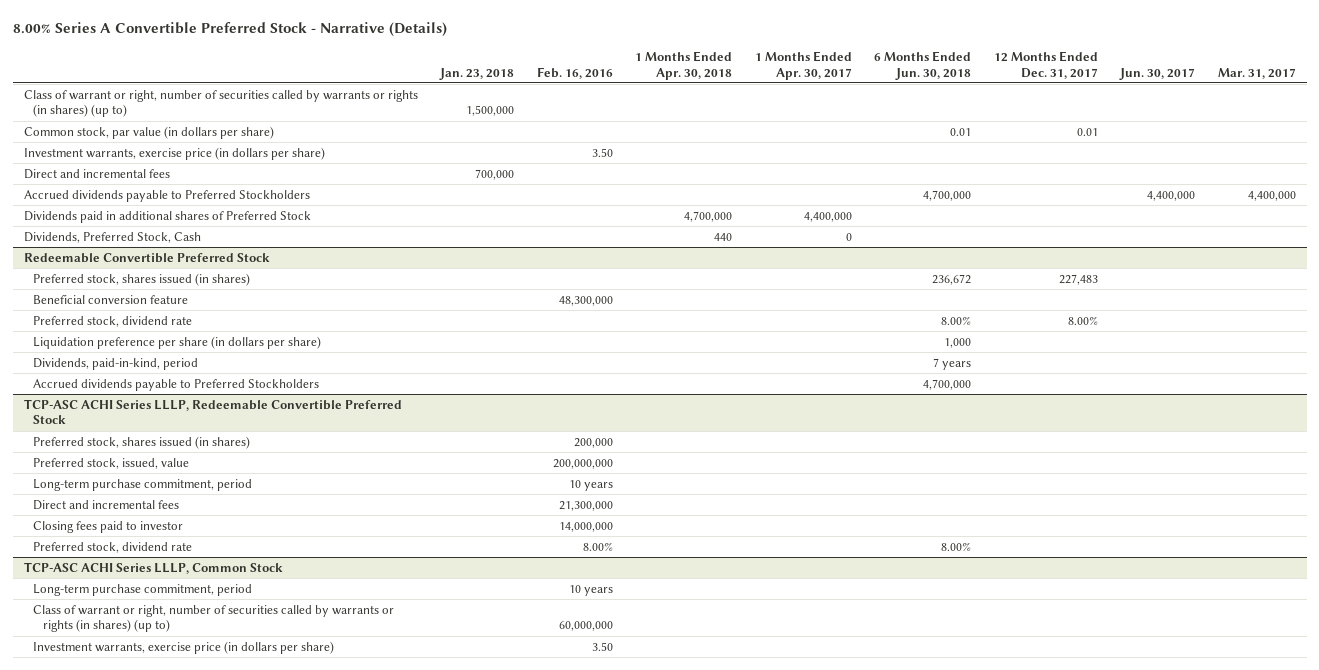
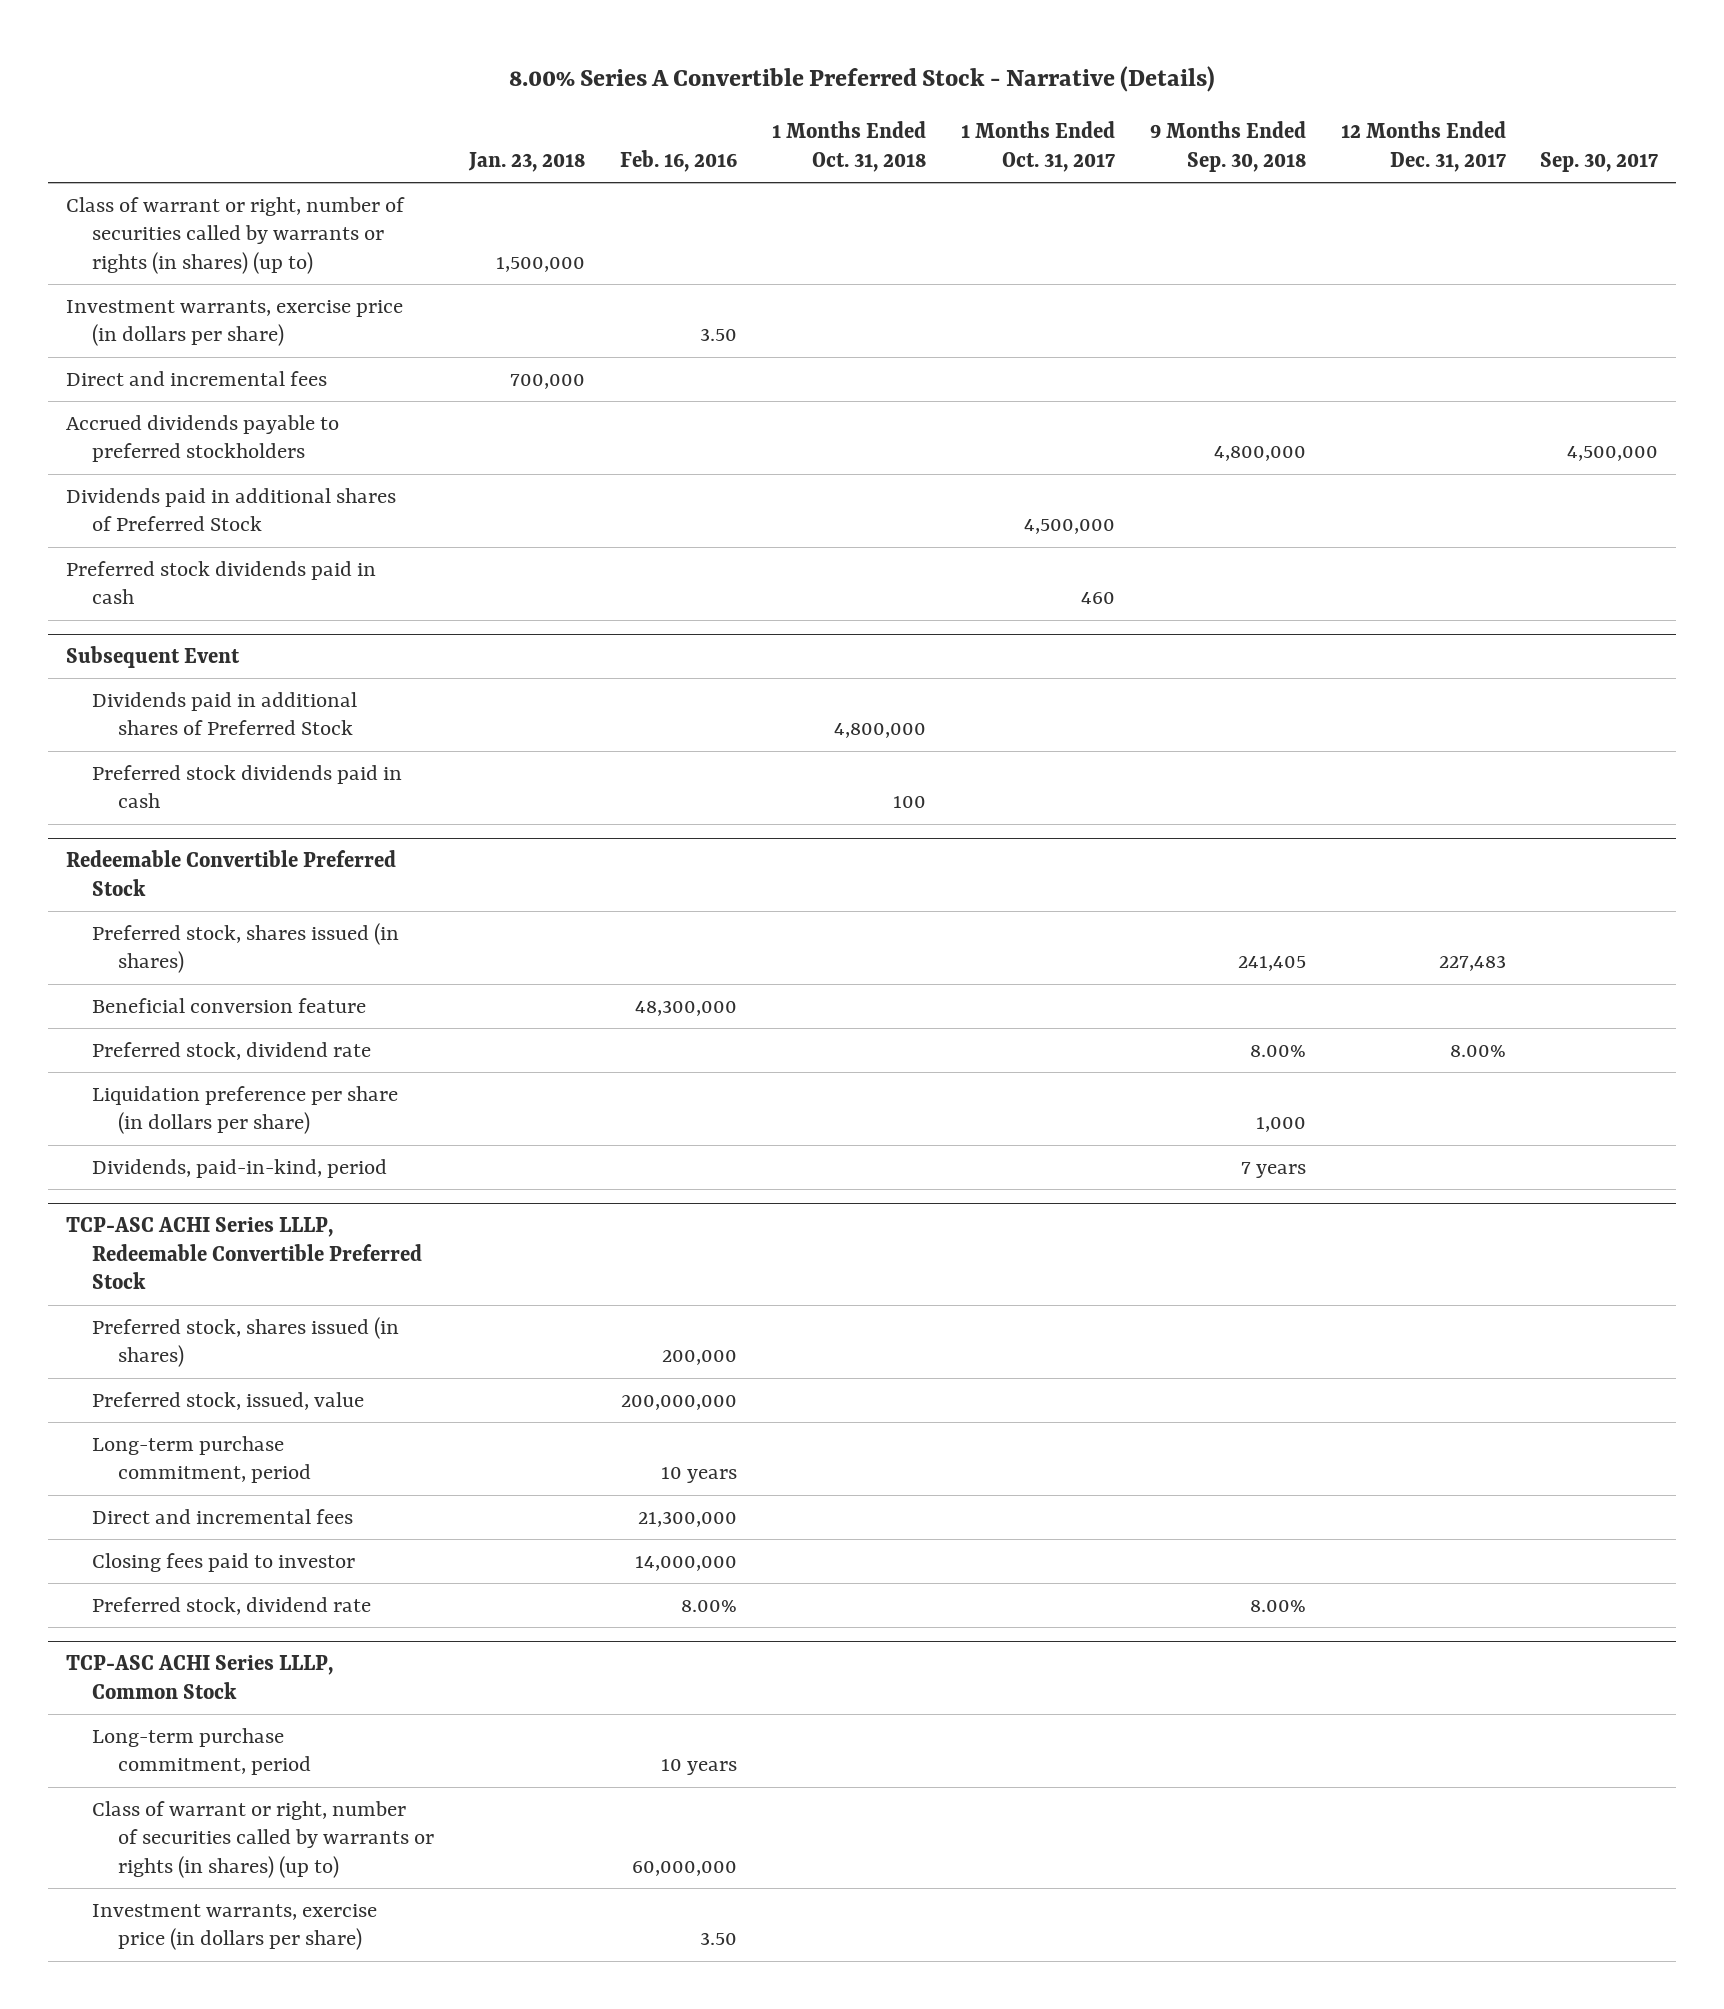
[635,51,733,80] 1 Months Ended Apr. 30, 2018 -> none
[754,51,852,80] 1 Months Ended Apr. 30, 2017 -> none
[874,51,972,80] 6 Months Ended Jun. 30, 2018 -> none
[1119,67,1196,80] Jun. 30, 2017 -> none
[1217,67,1296,79] Mar. 31, 2017 -> none
none -> [771,121,926,173] 1 Months Ended Oct. 31, 2018
none -> [960,121,1115,173] 1 Months Ended Oct. 31, 2017
none -> [1149,121,1306,173] 9 Months Ended Sep. 30, 2018
none -> [1540,152,1659,173] Sep. 30, 2017
[23,125,274,139] Common stock, par value (in dollars per share) -> none
[23,189,310,202] Accrued dividends payable to Preferred Stockholders -> [65,414,339,463] Accrued dividends payable to preferred stockholders
[23,231,201,243] Dividends, Preferred Stock, Cash -> [65,560,376,605] Preferred stock dividends paid in cash
none -> [65,646,240,669] Subsequent Event
none -> [92,691,358,736] Dividends paid in additional shares of Preferred Stock
none -> [92,764,403,809] Preferred stock dividends paid in cash
[33,378,320,391] Accrued dividends payable to Preferred Stockholders -> none

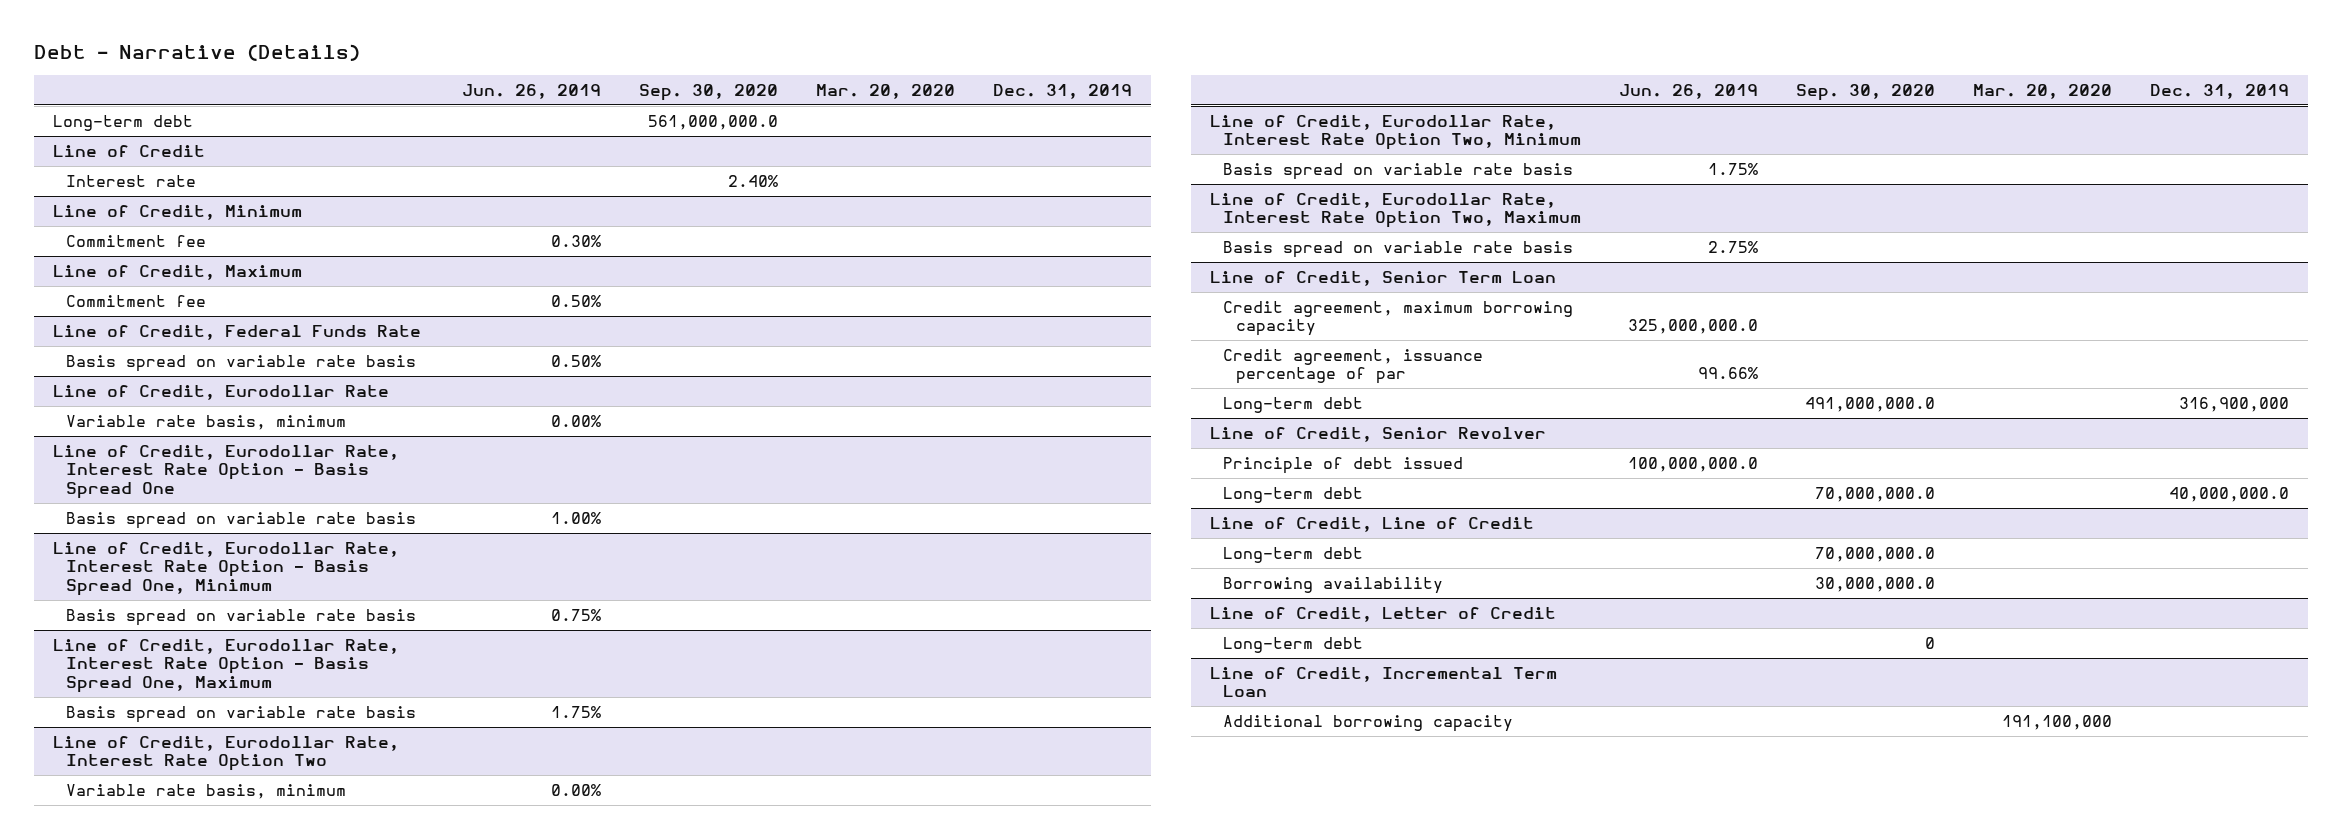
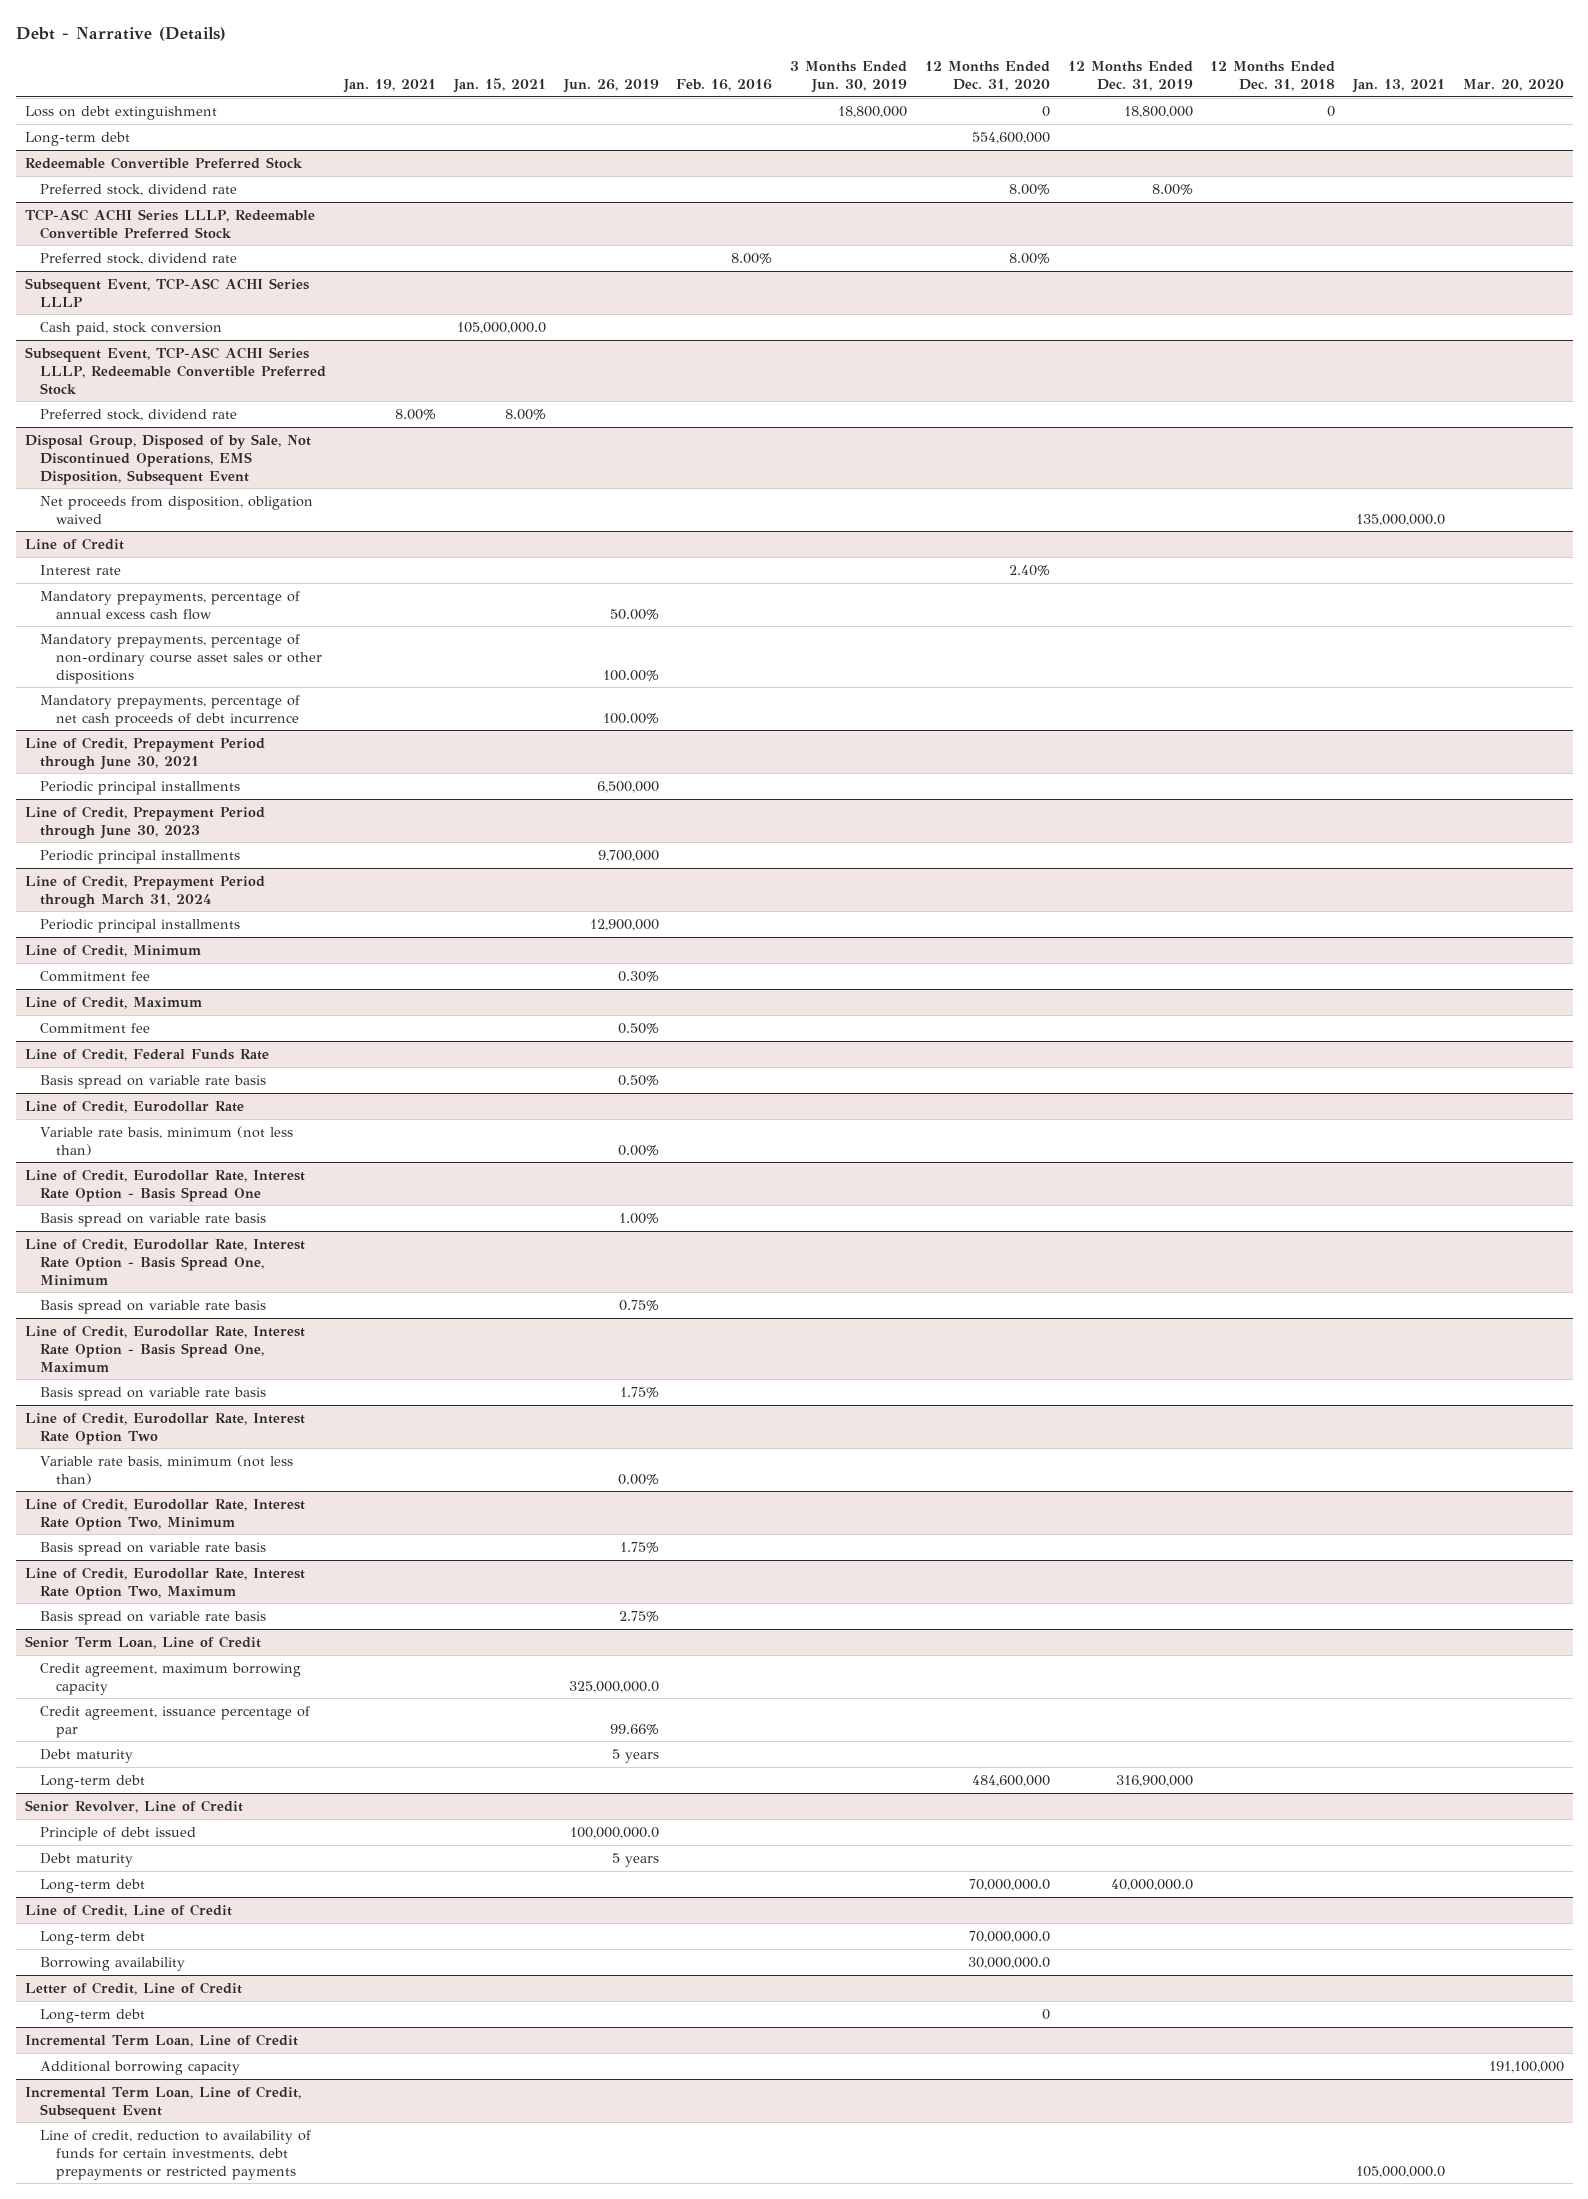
[639,83,779,101] Sep. 30, 2020 -> none
[993,83,1133,99] Dec. 31, 2019 -> none
none -> [343,78,437,93] Jan. 19, 2021
none -> [452,77,546,93] Jan. 15, 2021
none -> [676,78,773,91] Feb. 16, 2016
none -> [790,61,908,93] 3 Months Ended Jun. 30, 2019
none -> [924,61,1050,91] 12 Months Ended Dec. 31, 2020
none -> [1067,61,1193,91] 12 Months Ended Dec. 31, 2019
none -> [1210,61,1336,91] 12 Months Ended Dec. 31, 2018
none -> [1352,78,1446,93] Jan. 13, 2021
none -> [24,105,217,120] Loss on debt extinguishment
none -> [24,156,303,169] Redeemable Convertible Preferred Stock
none -> [40,183,238,196] Preferred stock, dividend rate
none -> [24,208,315,239] TCP-ASC ACHI Series LLLP, Redeemable Convertible Preferred Stock
none -> [40,252,238,265] Preferred stock, dividend rate
none -> [24,277,309,307] Subsequent Event, TCP-ASC ACHI Series LLLP
none -> [40,321,223,336] Cash paid, stock conversion
none -> [24,346,327,395] Subsequent Event, TCP-ASC ACHI Series LLLP, Redeemable Convertible Preferred Stock
none -> [40,408,238,421] Preferred stock, dividend rate
none -> [24,433,311,485] Disposal Group, Disposed of by Sale, Not Discontinued Operations, EMS Disposition, Subsequent Event
none -> [40,495,314,524] Net proceeds from disposition, obligation waived
none -> [40,590,301,620] Mandatory prepayments, percentage of annual excess cash flow
none -> [40,633,322,684] Mandatory prepayments, percentage of non-ordinary course asset sales or other dispositions
none -> [40,694,301,727] Mandatory prepayments, percentage of net cash proceeds of debt incurrence
none -> [24,736,265,770] Line of Credit, Prepayment Period through June 30, 2021
none -> [40,780,241,795] Periodic principal installments
none -> [24,805,265,839] Line of Credit, Prepayment Period through June 30, 2023
none -> [40,849,241,864] Periodic principal installments
none -> [24,874,265,908] Line of Credit, Prepayment Period through March 31, 2024
none -> [40,918,241,933] Periodic principal installments
[66,414,347,430] Variable rate basis, minimum -> [40,1125,294,1156] Variable rate basis, minimum (not less than)
[66,783,347,799] Variable rate basis, minimum -> [40,1454,294,1485] Variable rate basis, minimum (not less than)
[1209,270,1556,286] Line of Credit, Senior Term Loan -> [24,1635,261,1649] Senior Term Loan, Line of Credit
none -> [40,1748,134,1763] Debt maturity
[1209,426,1546,442] Line of Credit, Senior Revolver -> [24,1799,243,1813] Senior Revolver, Line of Credit
none -> [40,1852,134,1867] Debt maturity
[1209,606,1556,622] Line of Credit, Letter of Credit -> [24,1981,242,1995] Letter of Credit, Line of Credit
[1209,666,1557,698] Line of Credit, Incremental Term Loan -> [24,2033,298,2047] Incremental Term Loan, Line of Credit
none -> [24,2085,301,2119] Incremental Term Loan, Line of Credit, Subsequent Event
none -> [40,2129,312,2180] Line of credit, reduction to availability of funds for certain investments, debt prepayments or restricted payments

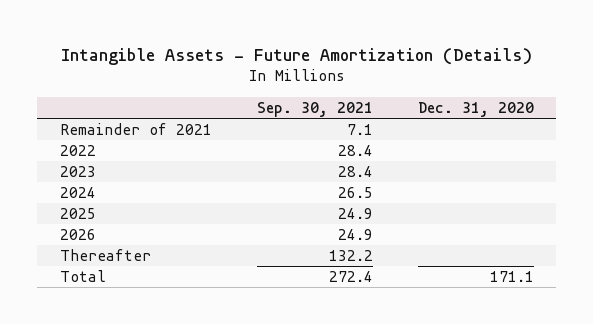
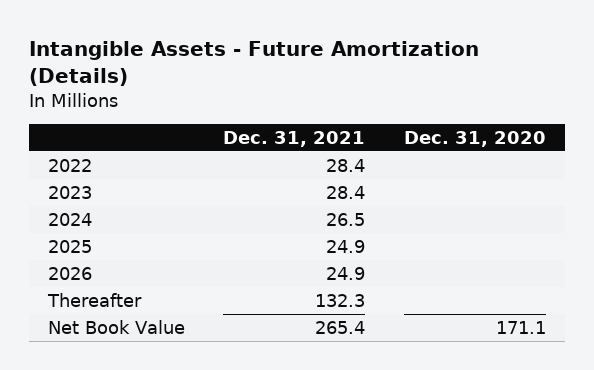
[256,101,373,117] Sep. 30, 2021 -> none
none -> [223,131,366,148] Dec. 31, 2021
[59,123,212,136] Remainder of 2021 -> none
[59,270,106,283] Total -> [47,319,185,334] Net Book Value

